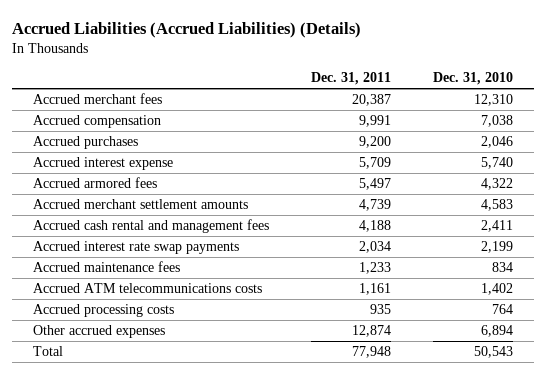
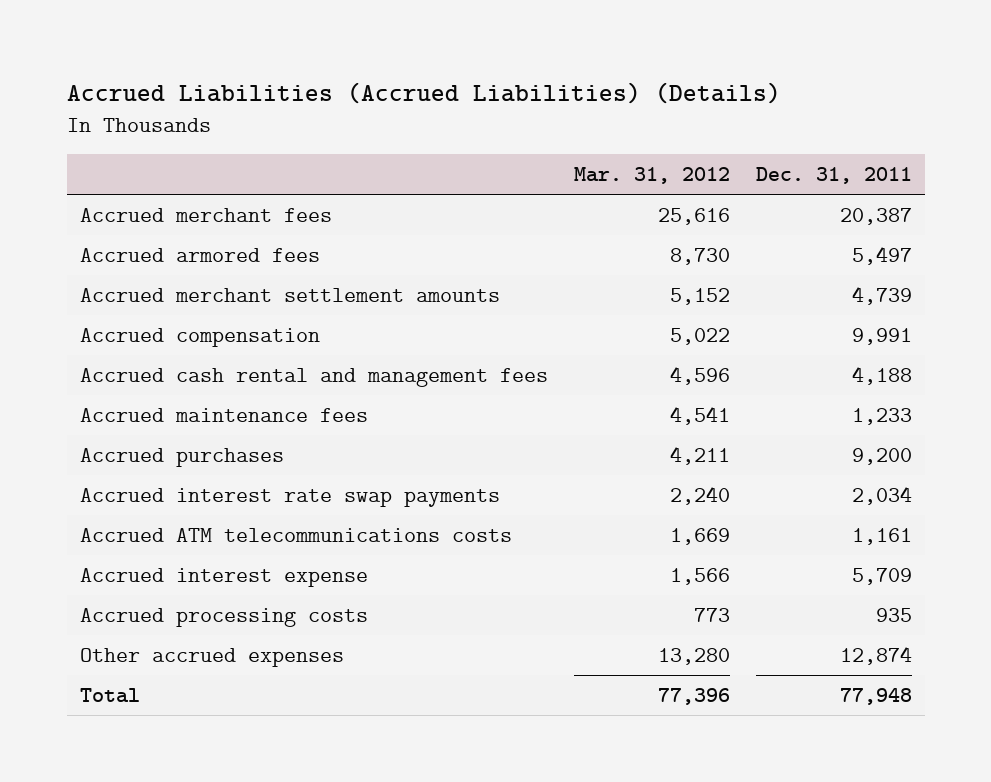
[433,72,514,86] Dec. 31, 2010 -> none
none -> [573,167,730,185] Mar. 31, 2012
[32,115,161,129] Accrued compensation -> [79,327,320,347] Accrued compensation
[32,136,138,150] Accrued purchases -> [79,447,284,467] Accrued purchases
[32,241,239,255] Accrued interest rate swap payments -> [79,487,500,507] Accrued interest rate swap payments
[32,157,173,171] Accrued interest expense -> [79,567,368,587] Accrued interest expense

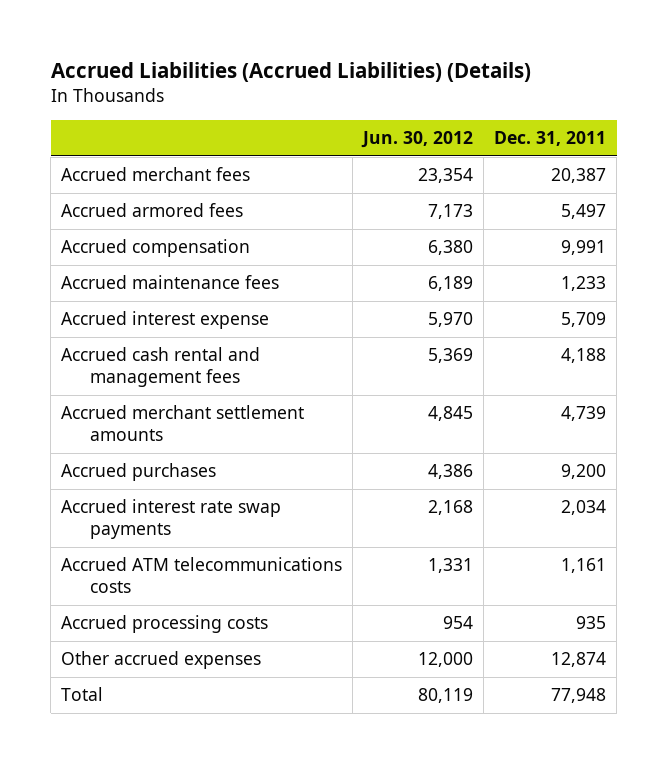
[573,167,730,185] Mar. 31, 2012 -> none
none -> [361,131,474,149] Jun. 30, 2012
[79,567,368,587] Accrued interest expense -> [61,311,270,330] Accrued interest expense
[79,367,548,387] Accrued cash rental and management fees -> [61,347,261,388] Accrued cash rental and management fees
[79,287,500,302] Accrued merchant settlement amounts -> [61,405,305,442] Accrued merchant settlement amounts

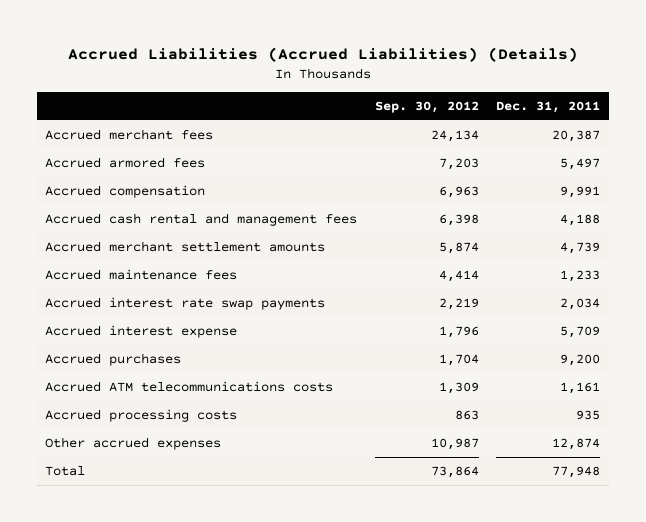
[361,131,474,149] Jun. 30, 2012 -> none
none -> [374,100,479,113] Sep. 30, 2012
[61,275,280,290] Accrued maintenance fees -> [45,268,238,280] Accrued maintenance fees
[61,311,270,330] Accrued interest expense -> [45,324,238,338] Accrued interest expense
[61,463,217,482] Accrued purchases -> [45,352,182,366] Accrued purchases

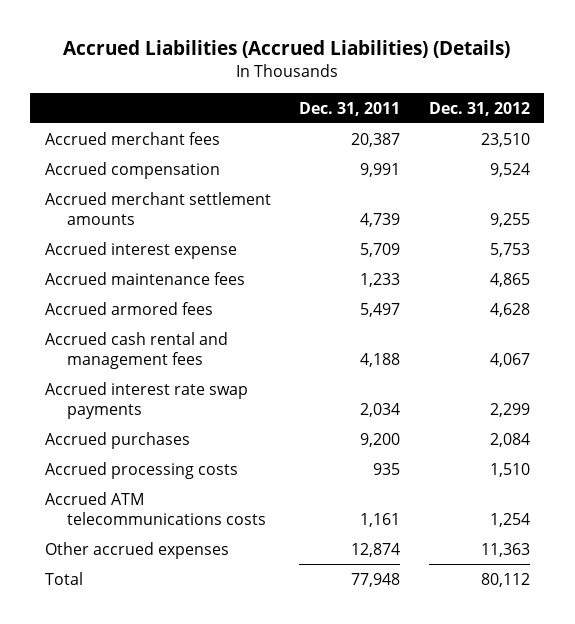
[374,100,479,113] Sep. 30, 2012 -> none
none -> [428,101,530,116] Dec. 31, 2012
[45,324,238,338] Accrued interest expense -> [44,241,237,259] Accrued interest expense
[45,156,206,168] Accrued armored fees -> [44,301,213,315] Accrued armored fees
[45,212,358,226] Accrued cash rental and management fees -> [44,331,228,370] Accrued cash rental and management fees
[45,380,334,392] Accrued ATM telecommunications costs -> [44,491,267,526] Accrued ATM telecommunications costs

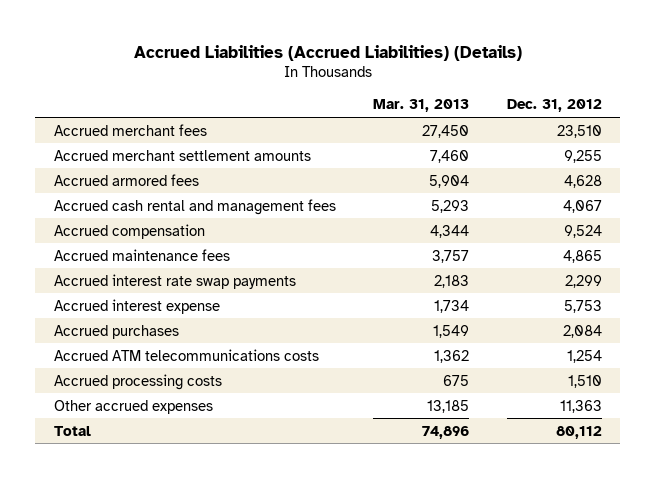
[299,101,401,116] Dec. 31, 2011 -> none
none -> [373,99,470,113] Mar. 31, 2013
[44,161,220,179] Accrued compensation -> [53,223,205,239] Accrued compensation
[44,271,245,285] Accrued maintenance fees -> [53,248,230,261] Accrued maintenance fees
[44,241,237,259] Accrued interest expense -> [53,298,220,314] Accrued interest expense
[44,461,238,479] Accrued processing costs -> [53,373,222,390] Accrued processing costs

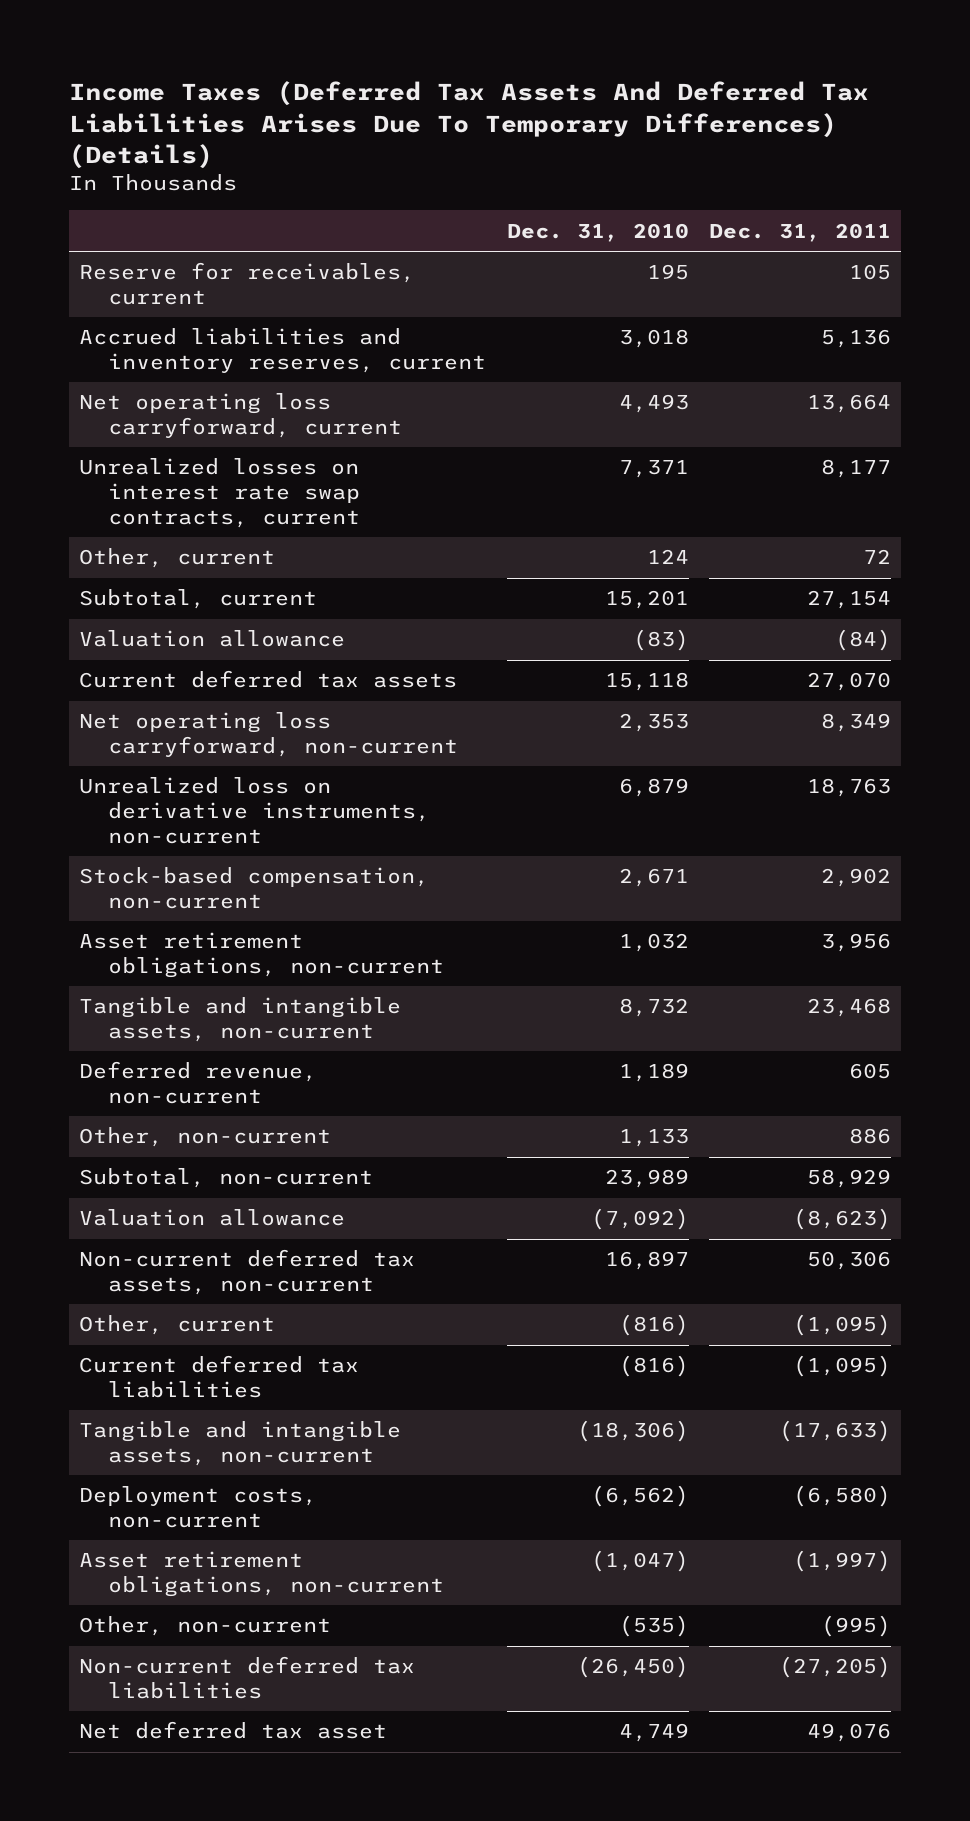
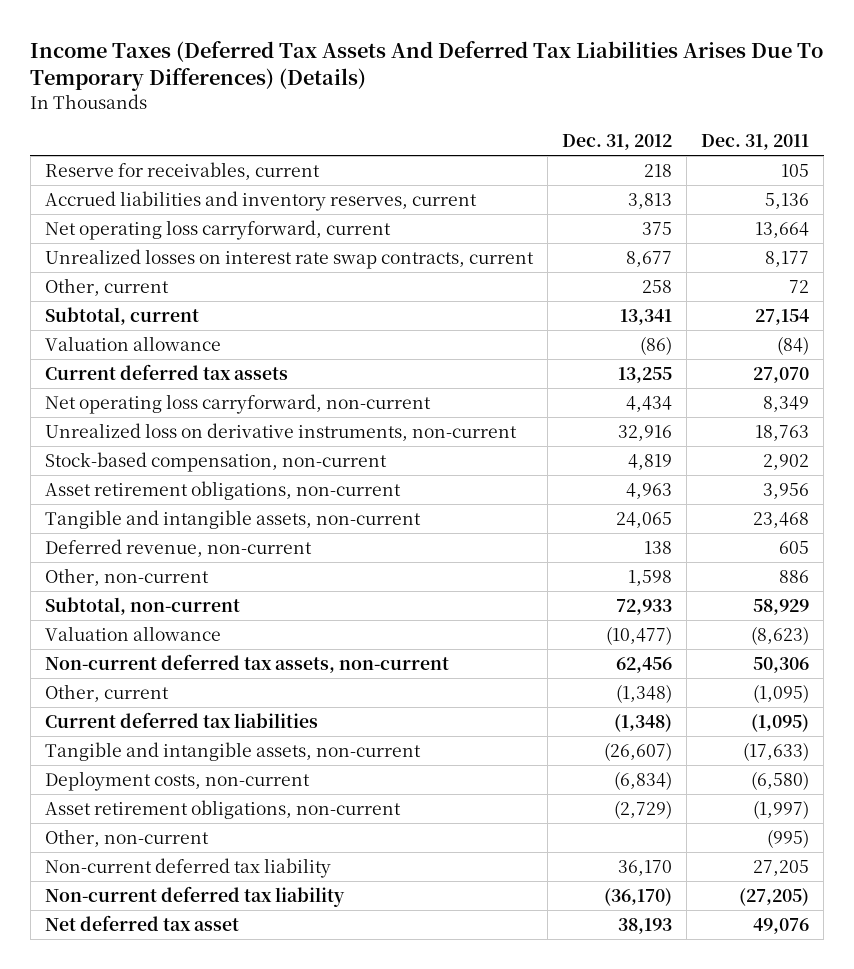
[506,222,689,242] Dec. 31, 2010 -> none
none -> [561,134,672,151] Dec. 31, 2012
none -> [44,857,331,878] Non-current deferred tax liability
[79,1656,416,1700] Non-current deferred tax liabilities -> [44,885,345,907] Non-current deferred tax liability

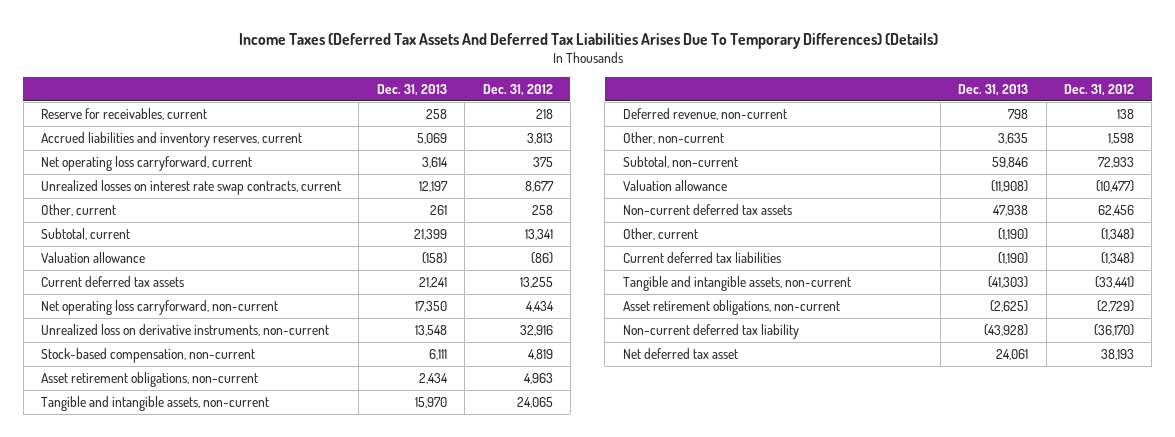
[701,134,810,151] Dec. 31, 2011 -> none
none -> [376,83,447,96] Dec. 31, 2013
[44,653,449,673] Non-current deferred tax assets, non-current -> [622,204,792,216] Non-current deferred tax assets
[44,770,310,791] Deployment costs, non-current -> none
[603,741,672,761] (26,607) -> [1095,276,1135,289] (33,441)
[44,828,209,847] Other, non-current -> none
[44,857,331,878] Non-current deferred tax liability -> none

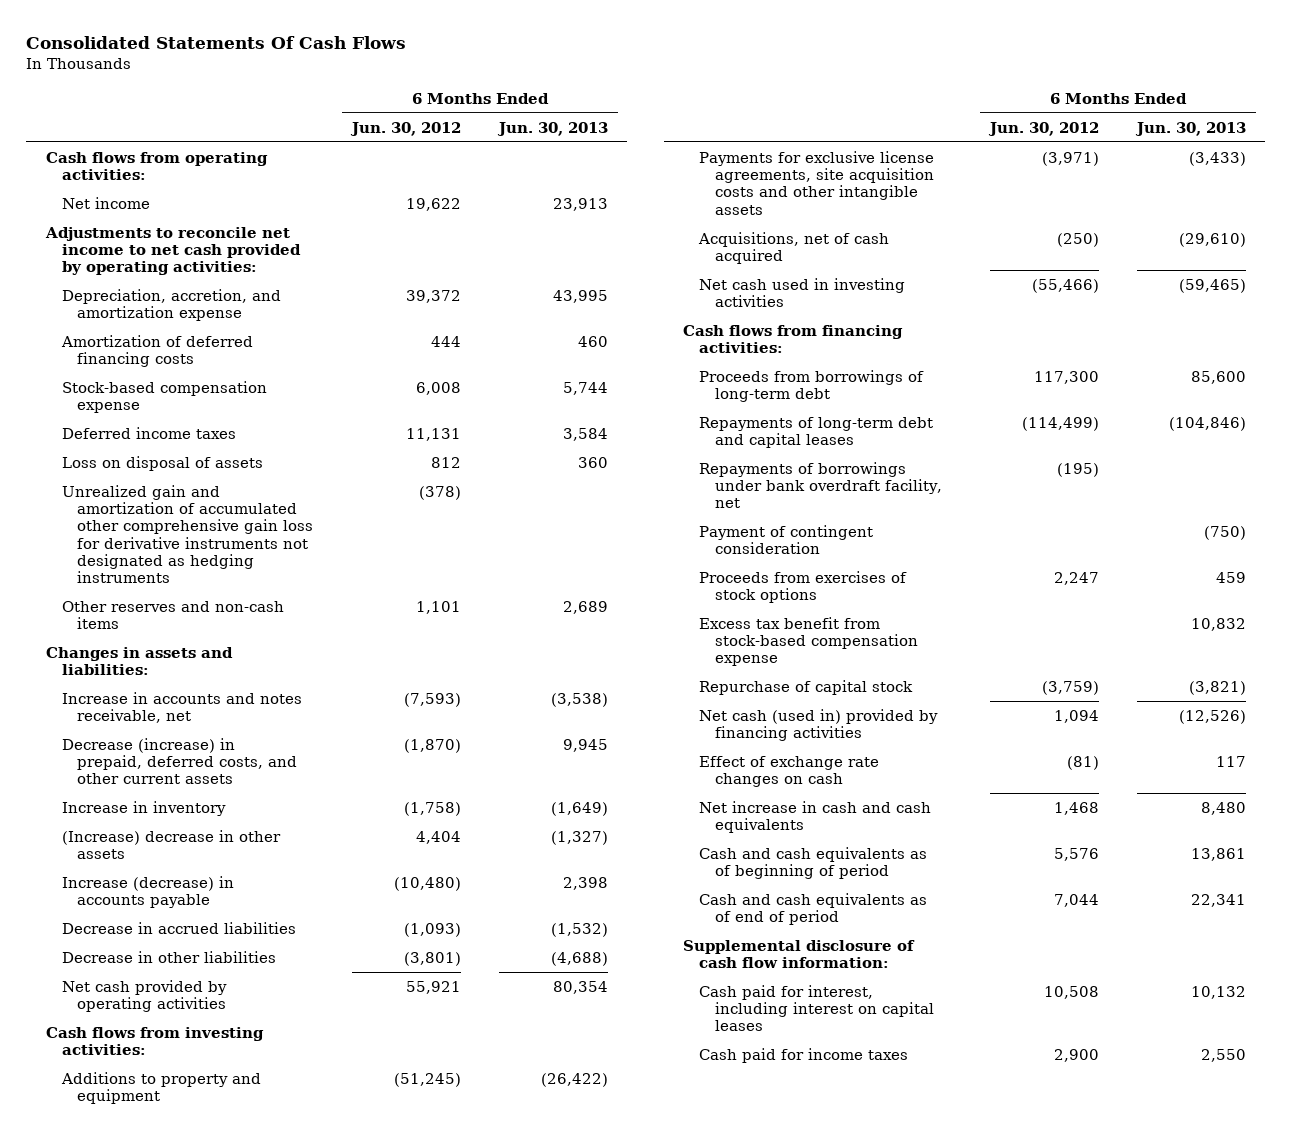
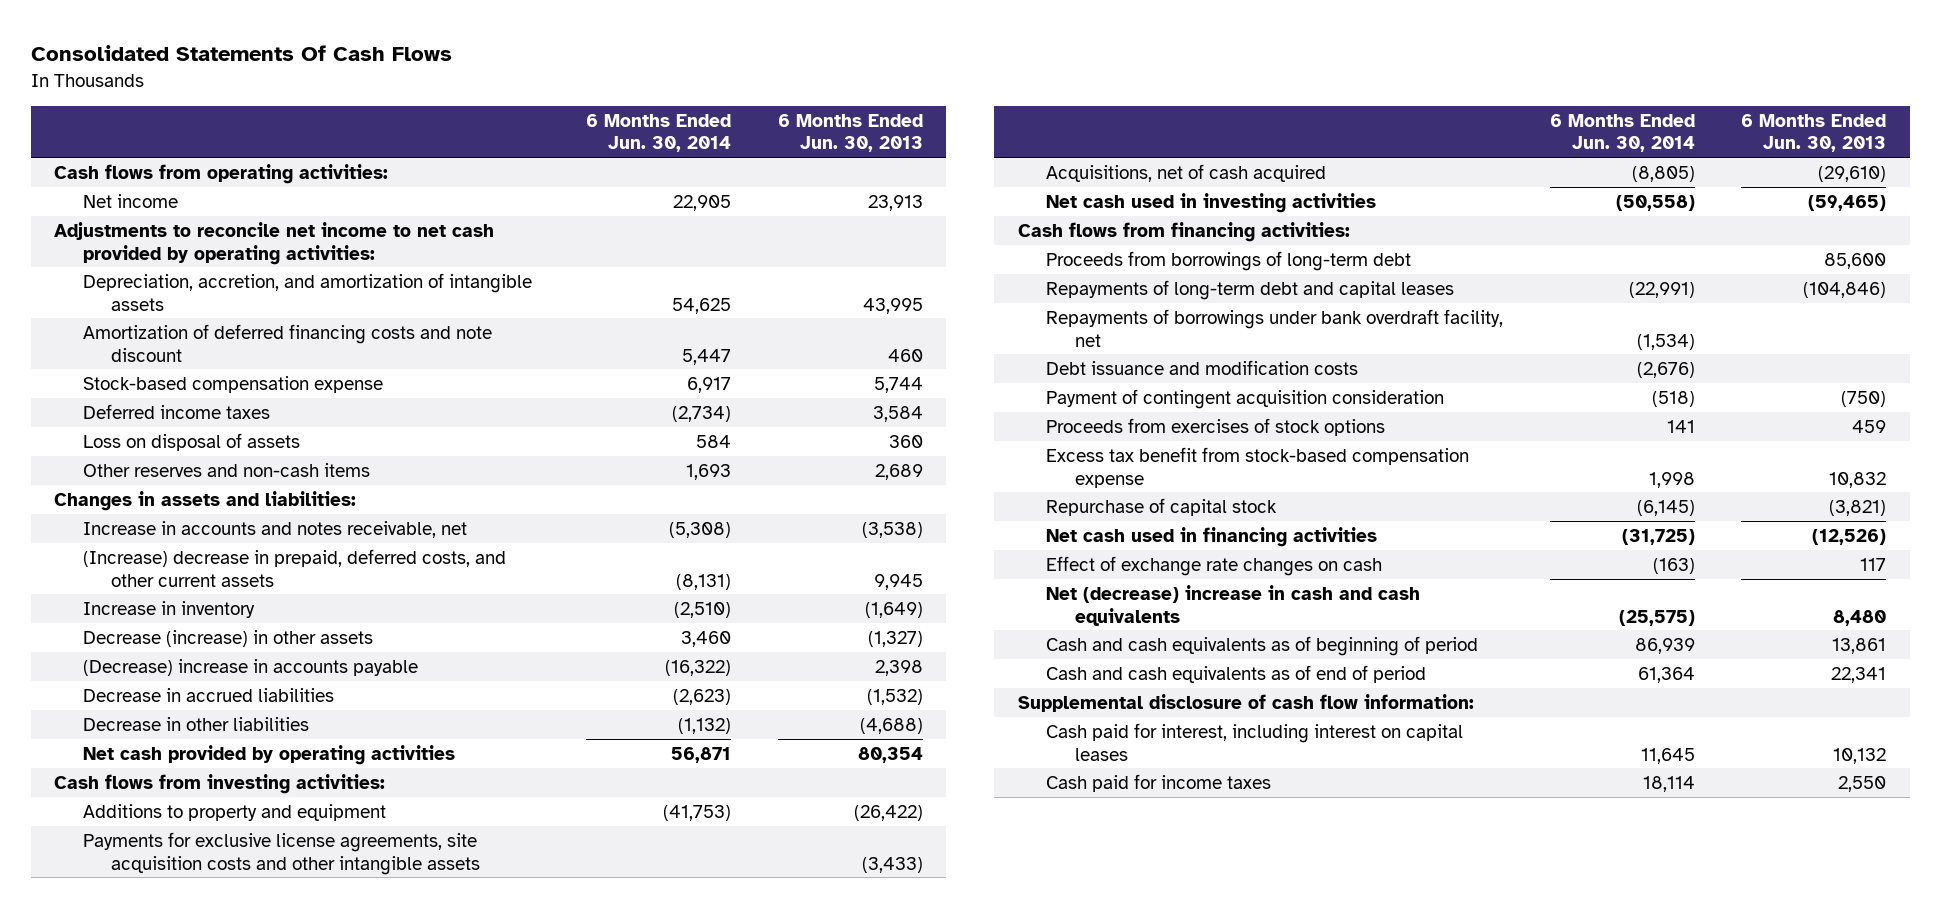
[349,121,461,136] Jun. 30, 2012 -> none
none -> [586,113,732,153] 6 Months Ended Jun. 30, 2014
[61,288,281,322] Depreciation, accretion, and amortization expense -> [82,272,532,311] Depreciation, accretion, and amortization of intangible assets
[60,334,253,368] Amortization of deferred financing costs -> [82,323,492,362] Amortization of deferred financing costs and note discount
[61,484,314,583] Unrealized gain and amortization of accumulated other comprehensive gain loss for derivative instruments not designated as hedging instruments -> none
[61,737,298,785] Decrease (increase) in prepaid, deferred costs, and other current assets -> [82,548,506,587] (Increase) decrease in prepaid, deferred costs, and other current assets
[61,829,281,860] (Increase) decrease in other assets -> [82,629,373,647] Decrease (increase) in other assets
[61,875,234,909] Increase (decrease) in accounts payable -> [82,658,418,676] (Decrease) increase in accounts payable
none -> [1046,359,1359,375] Debt issuance and modification costs
[699,524,874,555] Payment of contingent consideration -> [1046,388,1445,409] Payment of contingent acquisition consideration
[699,708,939,742] Net cash (used in) provided by financing activities -> [1046,526,1378,547] Net cash used in financing activities
[699,800,932,834] Net increase in cash and cash equivalents -> [1046,584,1421,626] Net (decrease) increase in cash and cash equivalents

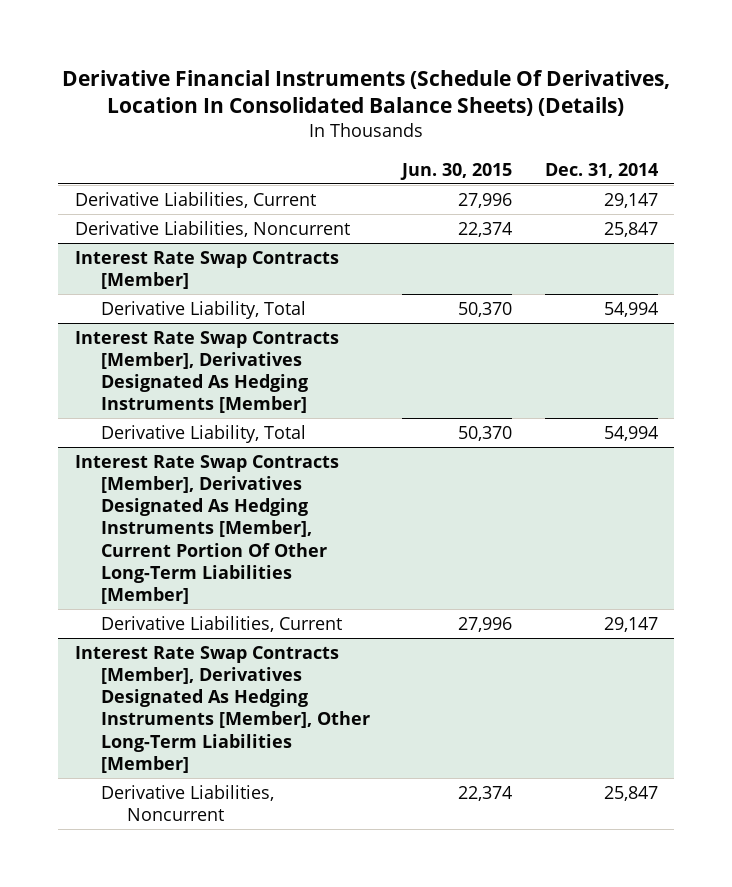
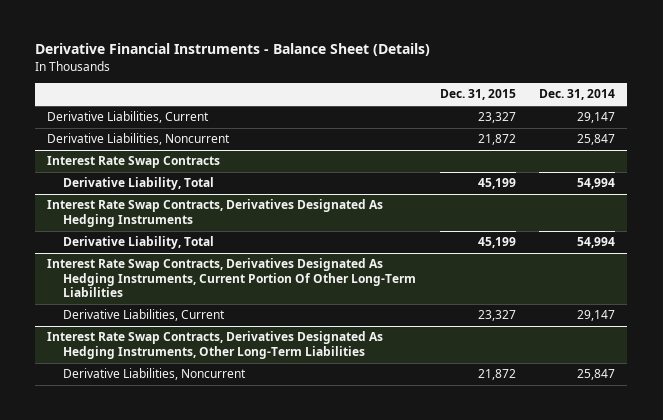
[62,69,671,117] Derivative Financial Instruments (Schedule Of Derivatives, Location In Consolidated Balance Sheets) (Details) -> [35,43,431,57] Derivative Financial Instruments - Balance Sheet (Details)
[400,162,513,180] Jun. 30, 2015 -> none
none -> [439,89,516,101] Dec. 31, 2015
[74,250,339,289] Interest Rate Swap Contracts [Member] -> [47,156,221,169] Interest Rate Swap Contracts
[74,330,339,414] Interest Rate Swap Contracts [Member], Derivatives Designated As Hedging Instruments [Member] -> [47,199,384,227] Interest Rate Swap Contracts, Derivatives Designated As Hedging Instruments
[74,454,339,605] Interest Rate Swap Contracts [Member], Derivatives Designated As Hedging Instruments [Member], Current Portion Of Other Long-Term Liabilities [Member] -> [47,258,416,298] Interest Rate Swap Contracts, Derivatives Designated As Hedging Instruments, Current Portion Of Other Long-Term Liabilities
[74,645,370,773] Interest Rate Swap Contracts [Member], Derivatives Designated As Hedging Instruments [Member], Other Long-Term Liabilities [Member] -> [47,331,384,359] Interest Rate Swap Contracts, Derivatives Designated As Hedging Instruments, Other Long-Term Liabilities

